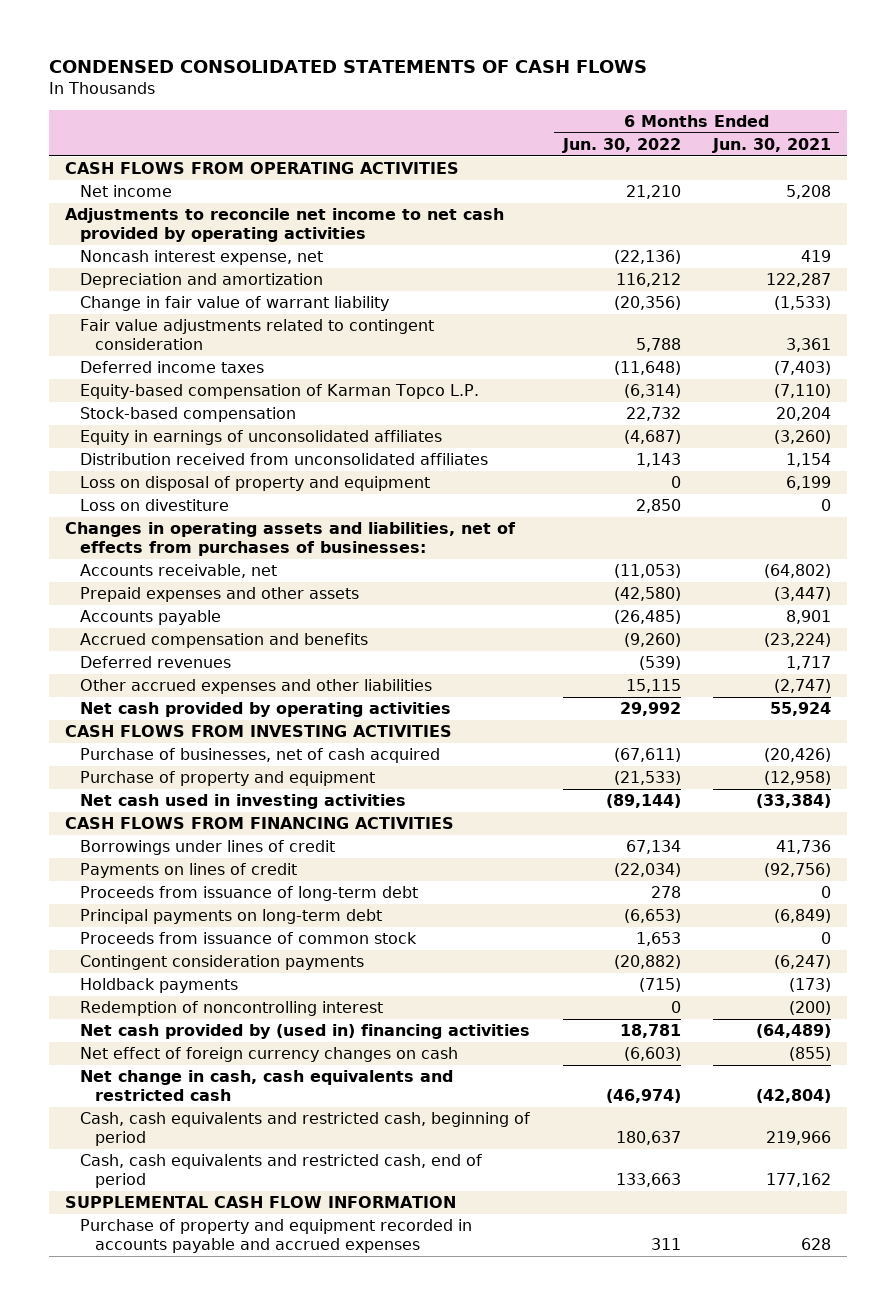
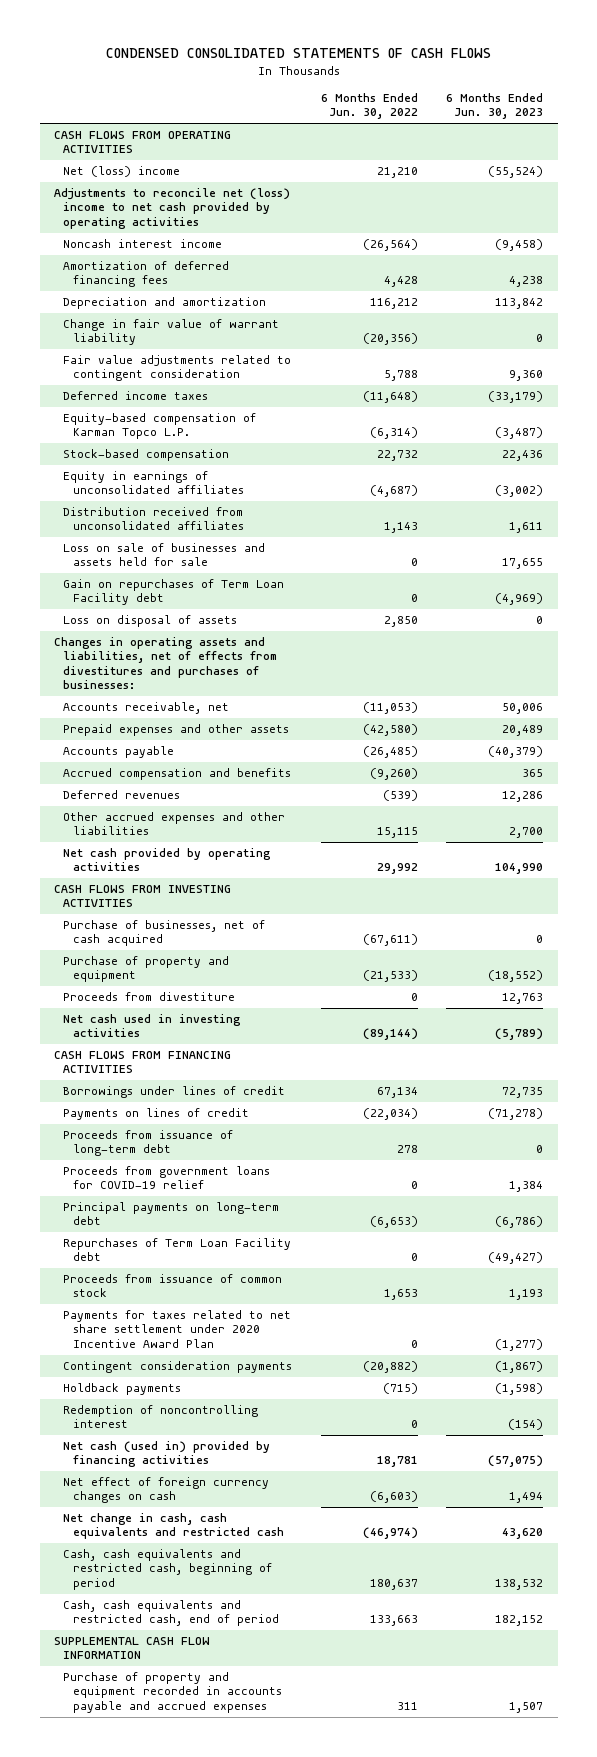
[711,138,831,154] Jun. 30, 2021 -> none
none -> [446,93,544,120] 6 Months Ended Jun. 30, 2023
[80,185,173,198] Net income -> [63,166,181,178] Net (loss) income
[65,208,505,243] Adjustments to reconcile net income to net cash provided by operating activities -> [53,188,290,229] Adjustments to reconcile net (loss) income to net cash provided by operating activities
[80,250,324,266] Noncash interest expense, net -> [63,239,223,249] Noncash interest income
[613,250,681,265] (22,136) -> [362,239,418,252] (26,564)
none -> [63,261,230,288] Amortization of deferred financing fees
[80,476,431,492] Loss on disposal of property and equipment -> none
none -> [63,543,266,567] Loss on sale of businesses and assets held for sale
none -> [63,579,285,606] Gain on repurchases of Term Loan Facility debt
[80,499,230,512] Loss on divestiture -> [63,615,238,628] Loss on disposal of assets
[65,522,517,557] Changes in operating assets and liabilities, net of effects from purchases of businesses: -> [53,637,278,689] Changes in operating assets and liabilities, net of effects from divestitures and purchases of businesses:
none -> [63,992,236,1002] Proceeds from divestiture
none -> [63,1166,271,1190] Proceeds from government loans for COVID-19 relief
none -> [63,1238,292,1262] Repurchases of Term Loan Facility debt
none -> [63,1310,292,1348] Payments for taxes related to net share settlement under 2020 Incentive Award Plan
[80,1024,531,1040] Net cash provided by (used in) financing activities -> [63,1441,271,1468] Net cash (used in) provided by financing activities

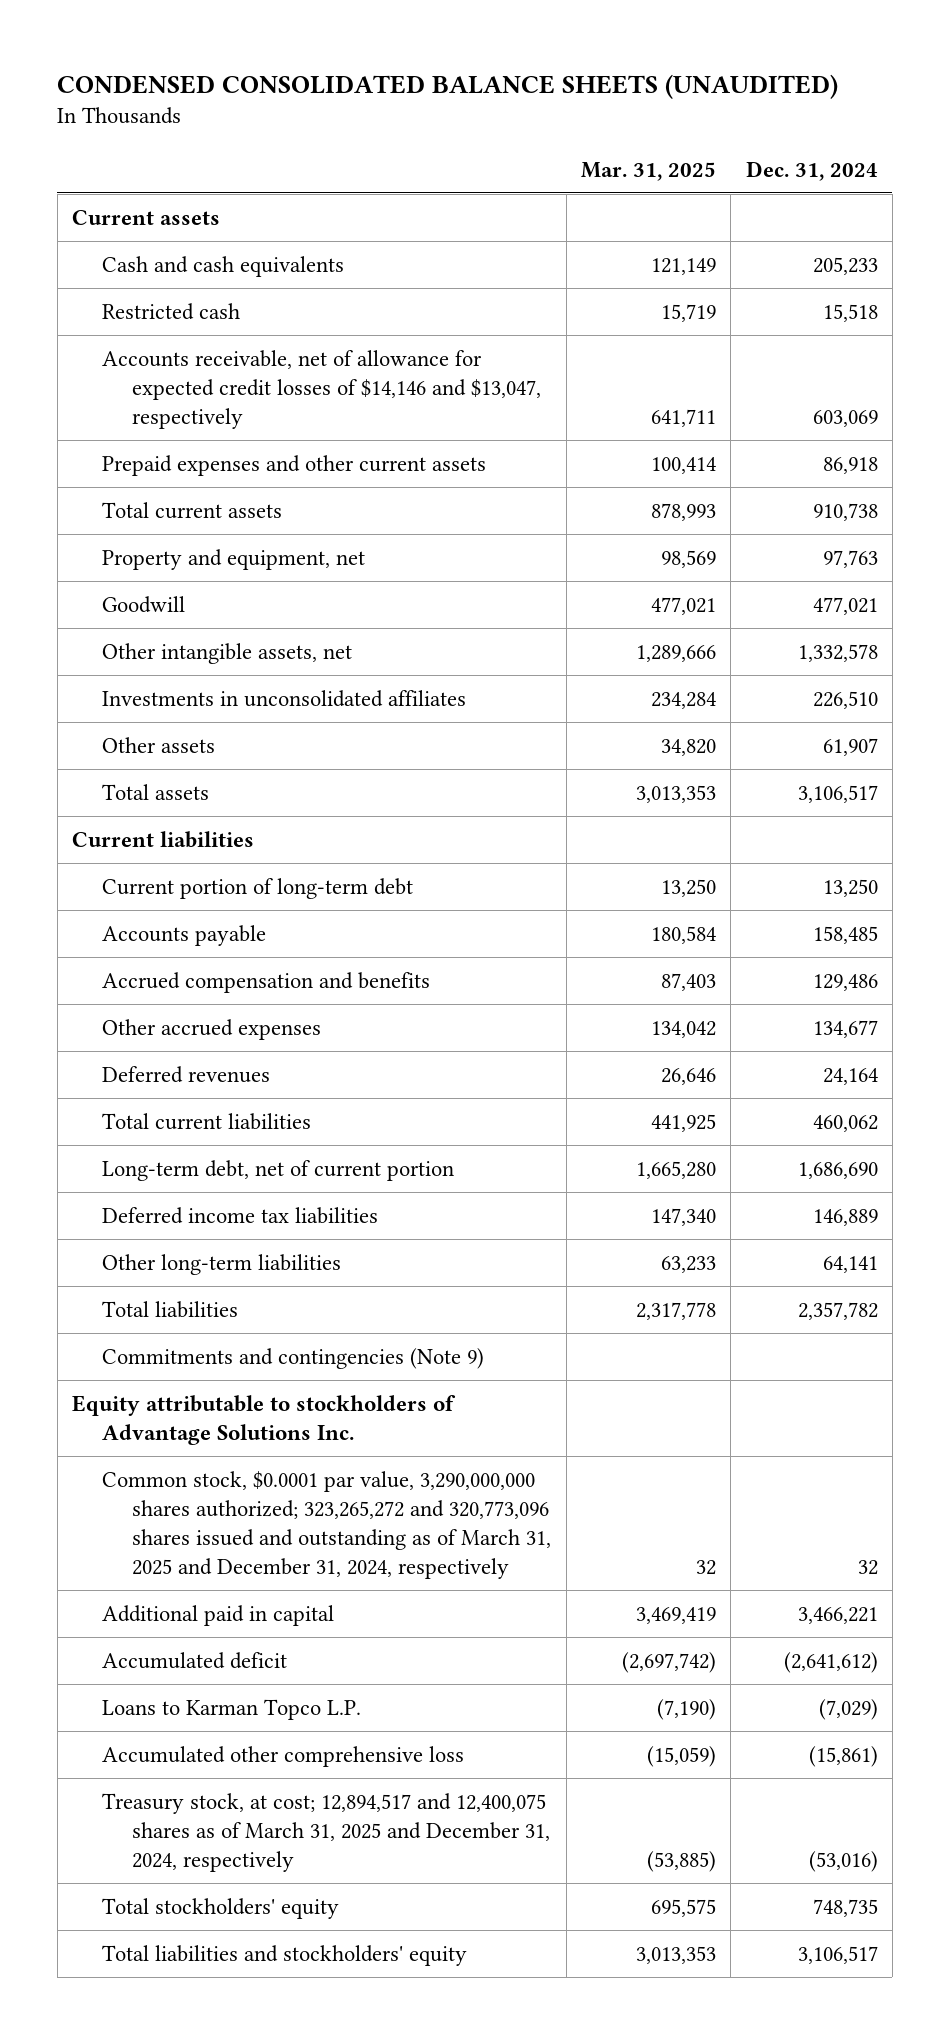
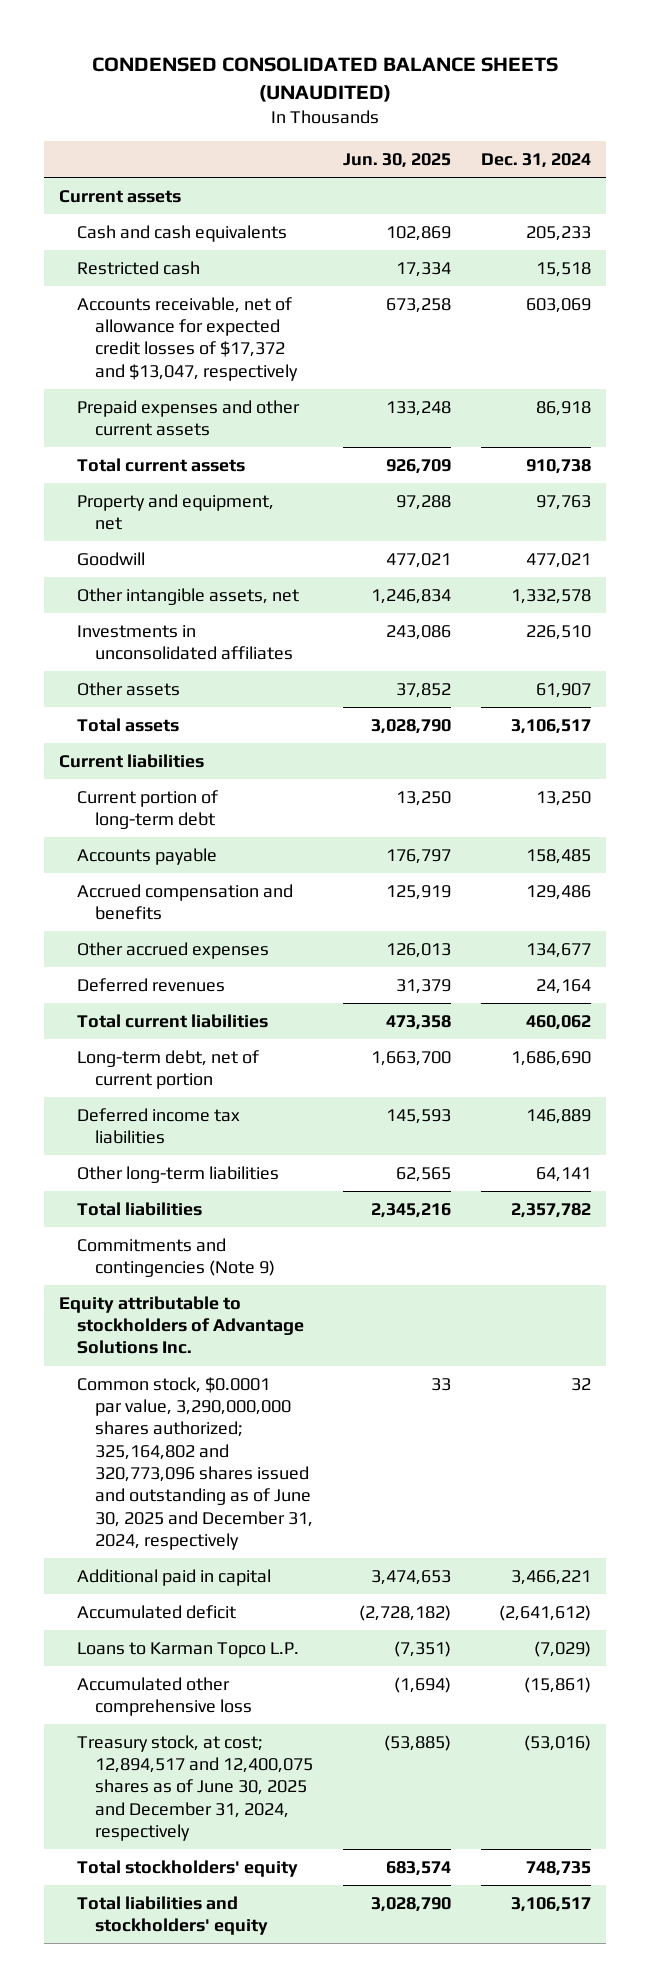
[580,161,716,181] Mar. 31, 2025 -> none
none -> [343,153,452,169] Jun. 30, 2025
[102,349,542,429] Accounts receivable, net of allowance for expected credit losses of $14,146 and $13,047, respectively -> [76,296,299,381] Accounts receivable, net of allowance for expected credit losses of $17,372 and $13,047, respectively
[102,1470,552,1580] Common stock, $0.0001 par value, 3,290,000,000 shares authorized; 323,265,272 and 320,773,096 shares issued and outstanding as of March 31, 2025 and December 31, 2024, respectively -> [76,1376,314,1550] Common stock, $0.0001 par value, 3,290,000,000 shares authorized; 325,164,802 and 320,773,096 shares issued and outstanding as of June 30, 2025 and December 31, 2024, respectively
[102,1792,551,1872] Treasury stock, at cost; 12,894,517 and 12,400,075 shares as of March 31, 2025 and December 31, 2024, respectively -> [76,1734,314,1842] Treasury stock, at cost; 12,894,517 and 12,400,075 shares as of June 30, 2025 and December 31, 2024, respectively

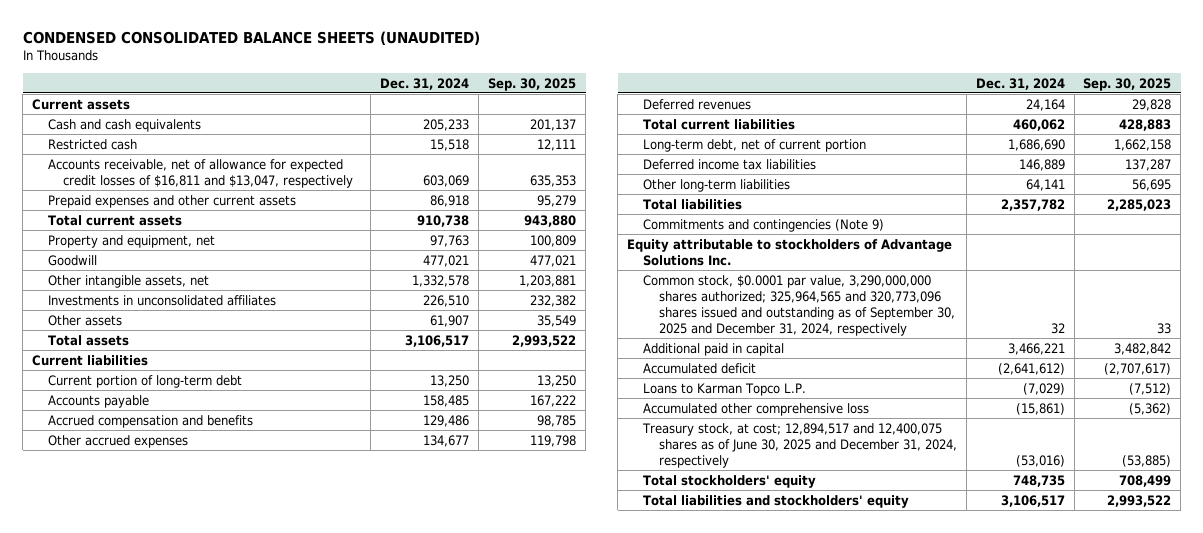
[343,153,452,169] Jun. 30, 2025 -> none
none -> [488,77,577,91] Sep. 30, 2025
[76,296,299,381] Accounts receivable, net of allowance for expected credit losses of $17,372 and $13,047, respectively -> [47,158,354,188] Accounts receivable, net of allowance for expected credit losses of $16,811 and $13,047, respectively
[76,1376,314,1550] Common stock, $0.0001 par value, 3,290,000,000 shares authorized; 325,164,802 and 320,773,096 shares issued and outstanding as of June 30, 2025 and December 31, 2024, respectively -> [643,274,955,336] Common stock, $0.0001 par value, 3,290,000,000 shares authorized; 325,964,565 and 320,773,096 shares issued and outstanding as of September 30, 2025 and December 31, 2024, respectively

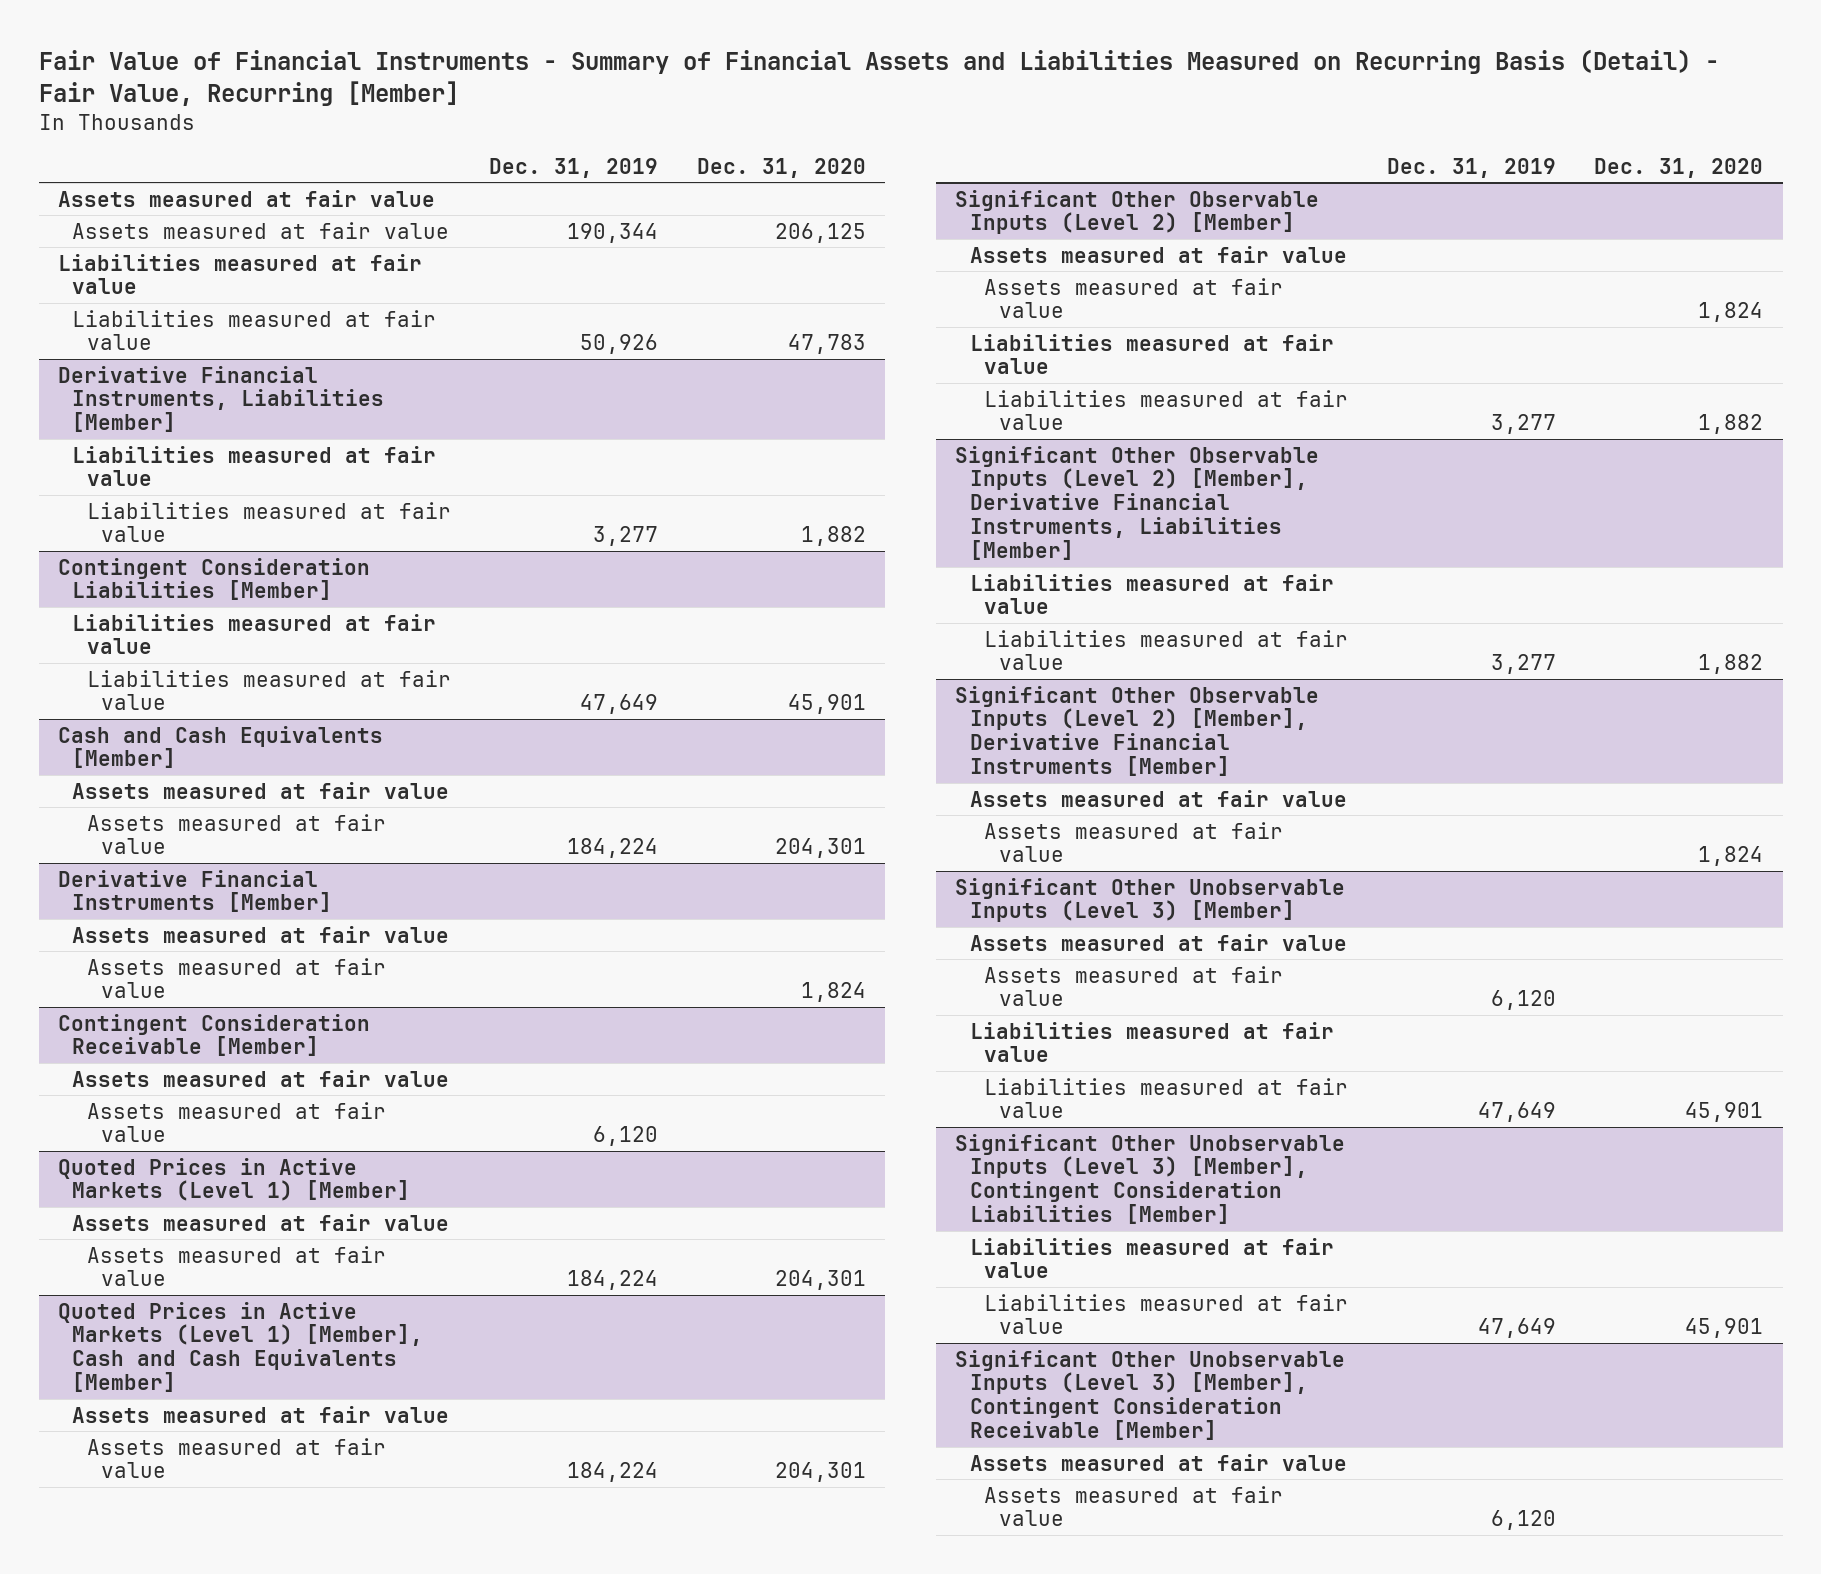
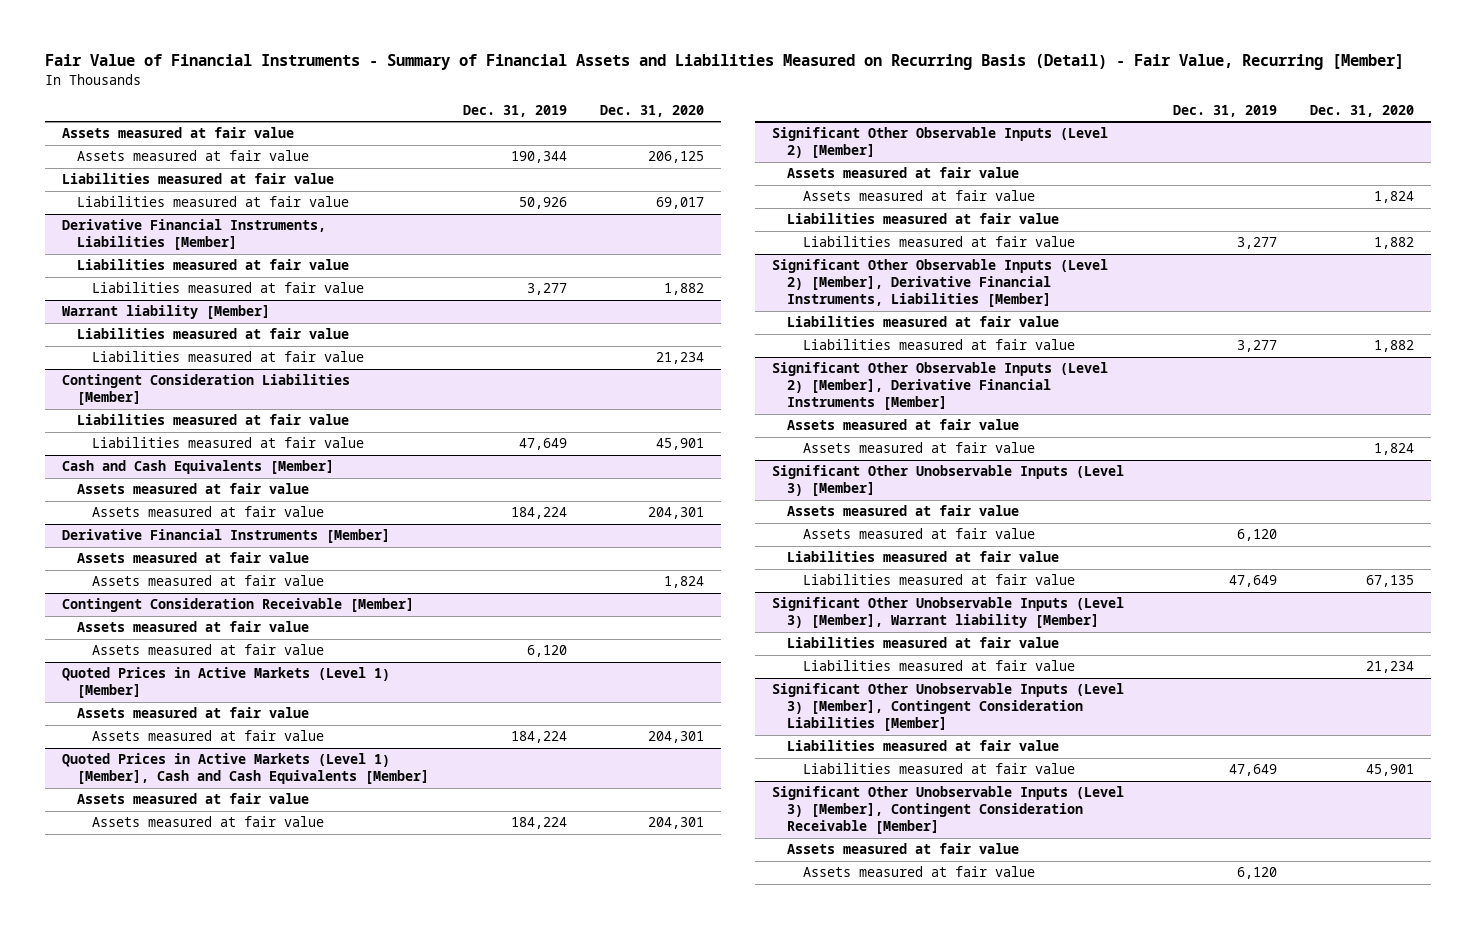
[787,334,866,355] 47,783 -> [656,197,705,210] 69,017
none -> [61,305,270,320] Warrant liability [Member]
none -> [77,328,350,340] Liabilities measured at fair value
none -> [92,351,365,363] Liabilities measured at fair value
[1685,1102,1764,1123] 45,901 -> [1366,575,1415,588] 67,135
none -> [771,597,1124,629] Significant Other Unobservable Inputs (Level 3) [Member], Warrant liability [Member]
none -> [787,637,1060,649] Liabilities measured at fair value
none -> [802,660,1075,672] Liabilities measured at fair value

